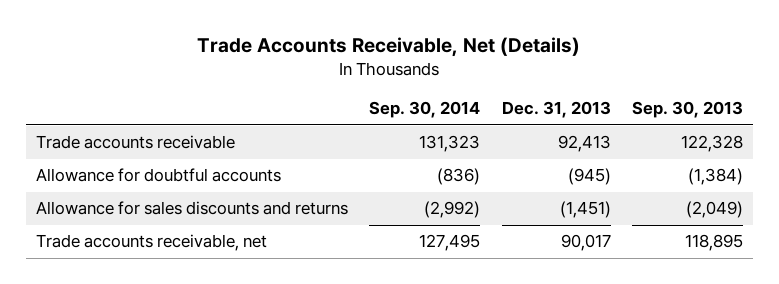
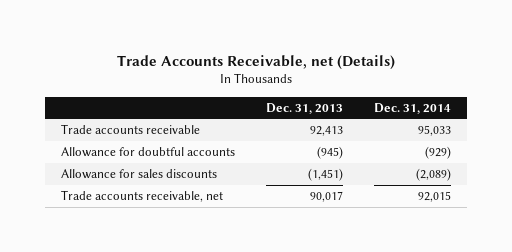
[197,37,581,58] Trade Accounts Receivable, Net (Details) -> [117,54,396,70] Trade Accounts Receivable, net (Details)
[369,101,481,119] Sep. 30, 2014 -> none
[631,101,743,119] Sep. 30, 2013 -> none
none -> [374,102,452,114] Dec. 31, 2014
[36,201,349,216] Allowance for sales discounts and returns -> [60,169,217,180] Allowance for sales discounts

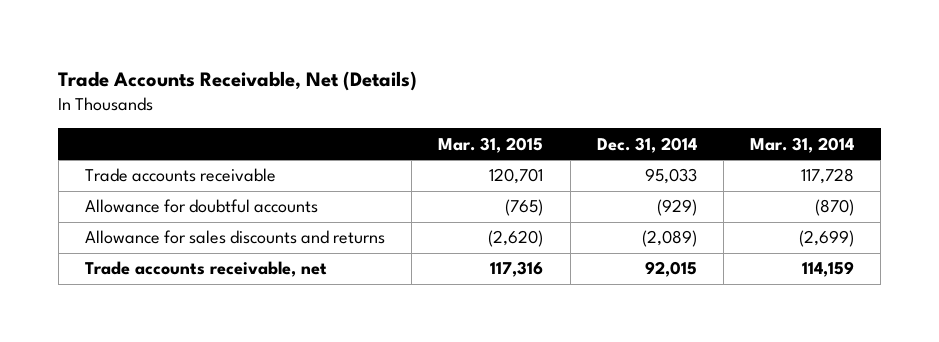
[117,54,396,70] Trade Accounts Receivable, net (Details) -> [58,71,418,92] Trade Accounts Receivable, Net (Details)
[266,102,344,114] Dec. 31, 2013 -> none
none -> [438,136,544,153] Mar. 31, 2015
none -> [750,136,855,153] Mar. 31, 2014
[60,169,217,180] Allowance for sales discounts -> [85,230,386,245] Allowance for sales discounts and returns

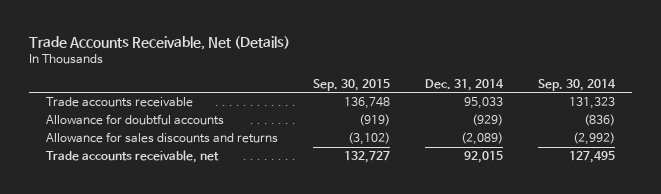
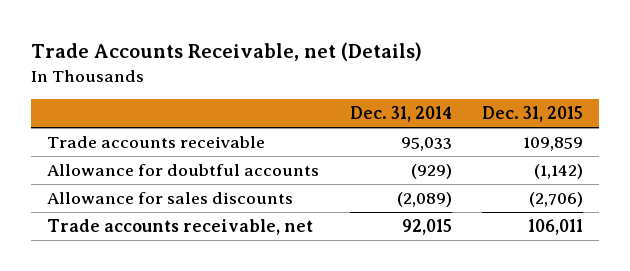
[28,35,290,50] Trade Accounts Receivable, Net (Details) -> [31,42,423,62] Trade Accounts Receivable, net (Details)
[313,78,391,91] Sep. 30, 2015 -> none
[537,78,616,91] Sep. 30, 2014 -> none
none -> [482,106,584,123] Dec. 31, 2015
[46,132,279,144] Allowance for sales discounts and returns -> [46,191,293,204] Allowance for sales discounts

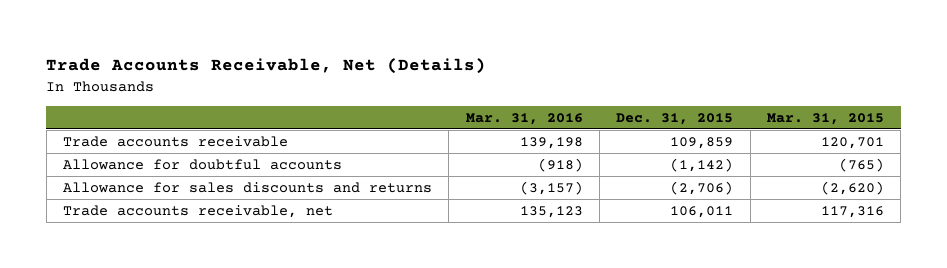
[31,42,423,62] Trade Accounts Receivable, net (Details) -> [46,58,487,75] Trade Accounts Receivable, Net (Details)
[349,106,452,123] Dec. 31, 2014 -> none
none -> [465,112,583,125] Mar. 31, 2016
none -> [766,112,884,125] Mar. 31, 2015
[46,191,293,204] Allowance for sales discounts -> [63,181,433,193] Allowance for sales discounts and returns

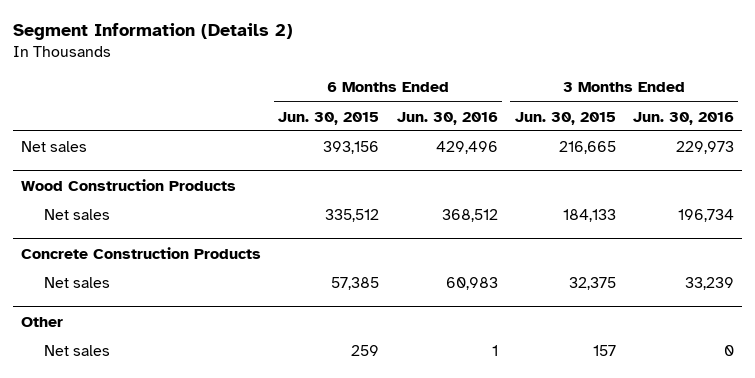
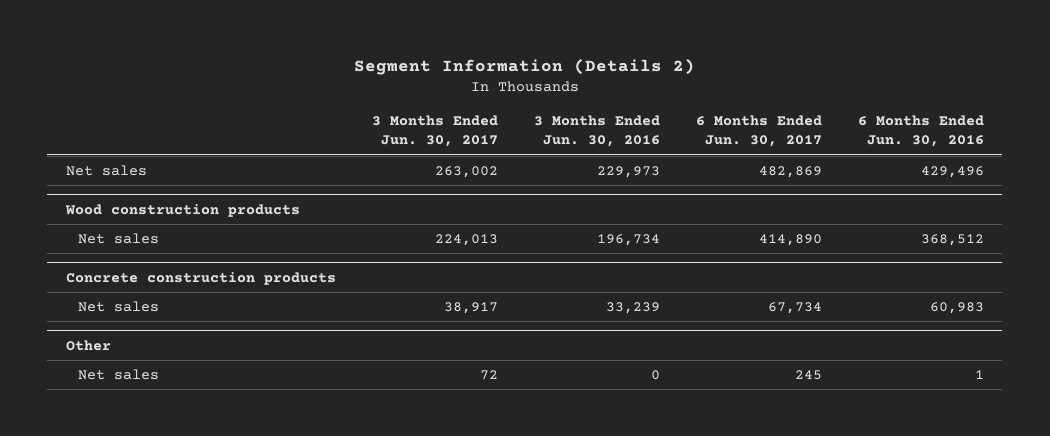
[278,111,380,125] Jun. 30, 2015 -> none
[514,111,616,125] Jun. 30, 2015 -> none
none -> [371,115,498,148] 3 Months Ended Jun. 30, 2017
none -> [695,115,822,148] 6 Months Ended Jun. 30, 2017
[21,178,237,191] Wood Construction Products -> [64,203,300,217] Wood construction products
[21,246,262,259] Concrete Construction Products -> [65,271,336,285] Concrete construction products

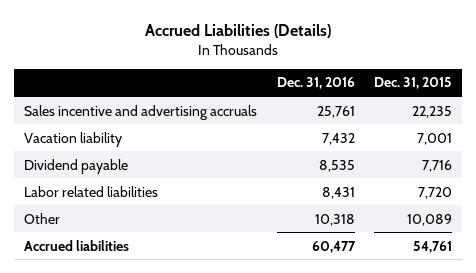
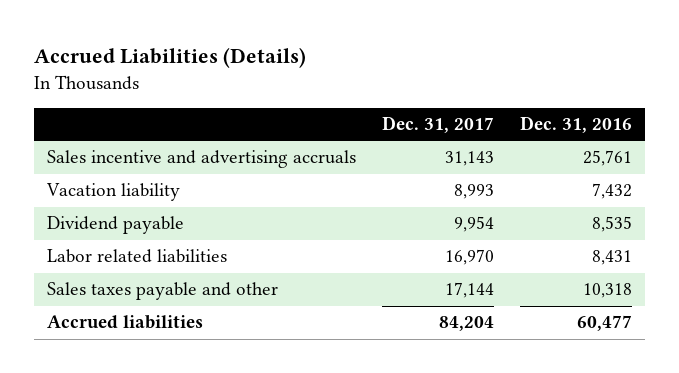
[374,77,453,90] Dec. 31, 2015 -> none
none -> [382,116,495,134] Dec. 31, 2017
[23,212,60,224] Other -> [47,282,279,301] Sales taxes payable and other

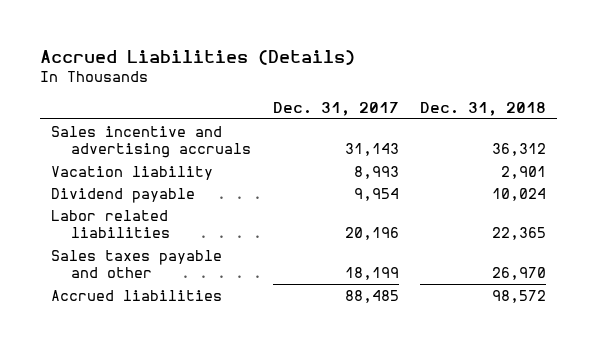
[520,116,633,134] Dec. 31, 2016 -> none
none -> [420,102,547,117] Dec. 31, 2018
[445,249,495,266] 16,970 -> [344,226,399,240] 20,196
[445,282,495,299] 17,144 -> [344,266,399,280] 18,199
[439,316,495,332] 84,204 -> [344,289,399,303] 88,485

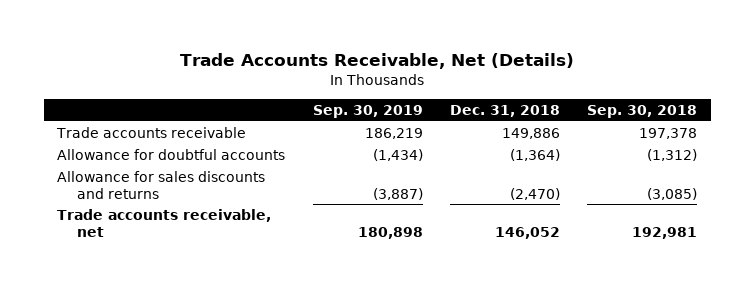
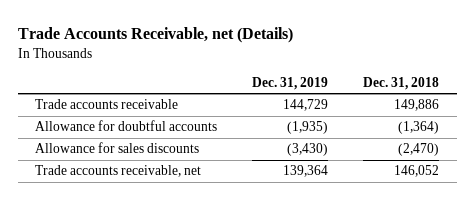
[180,52,575,69] Trade Accounts Receivable, Net (Details) -> [17,27,293,44] Trade Accounts Receivable, net (Details)
[312,105,423,119] Sep. 30, 2019 -> none
[587,105,698,119] Sep. 30, 2018 -> none
none -> [252,76,329,90] Dec. 31, 2019
[57,171,266,199] Allowance for sales discounts and returns -> [35,142,200,154] Allowance for sales discounts

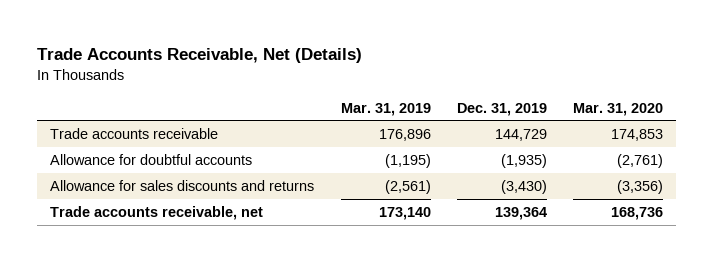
[17,27,293,44] Trade Accounts Receivable, net (Details) -> [37,48,363,64] Trade Accounts Receivable, Net (Details)
[363,76,440,90] Dec. 31, 2018 -> none
none -> [340,102,431,116] Mar. 31, 2019
none -> [572,102,663,116] Mar. 31, 2020
[35,142,200,154] Allowance for sales discounts -> [50,180,315,192] Allowance for sales discounts and returns

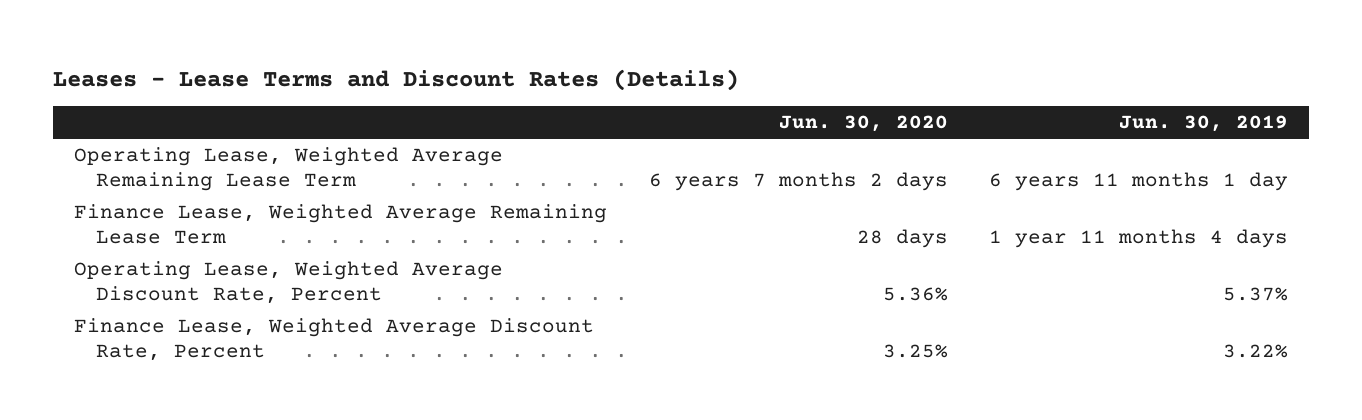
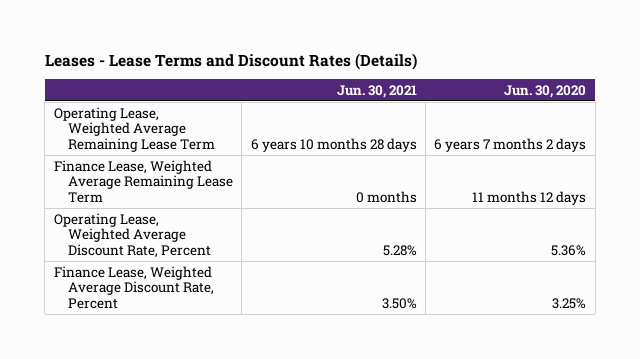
[1119,115,1289,133] Jun. 30, 2019 -> none
none -> [336,84,417,98] Jun. 30, 2021
[856,229,948,249] 28 days -> [472,190,587,205] 11 months 12 days

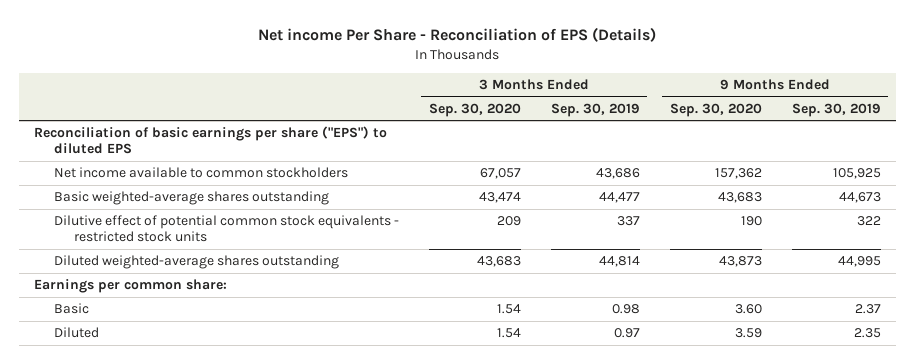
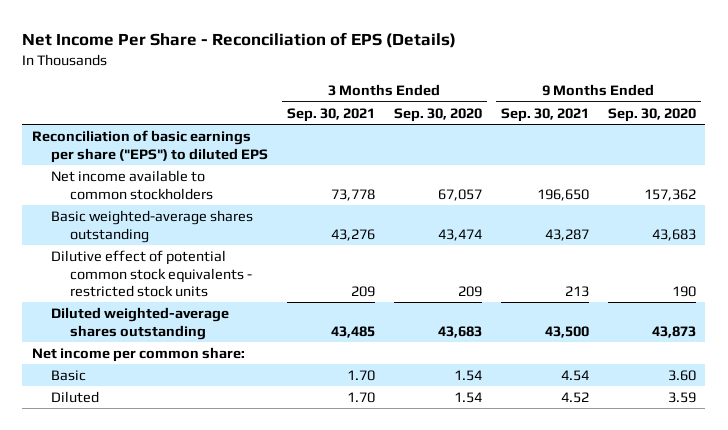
[258,27,657,43] Net income Per Share - Reconciliation of EPS (Details) -> [22,32,457,49] Net Income Per Share - Reconciliation of EPS (Details)
[550,102,640,117] Sep. 30, 2019 -> none
[791,102,881,117] Sep. 30, 2019 -> none
none -> [286,107,375,122] Sep. 30, 2021
none -> [500,107,589,122] Sep. 30, 2021
[33,279,227,294] Earnings per common share: -> [31,346,245,362] Net income per common share:

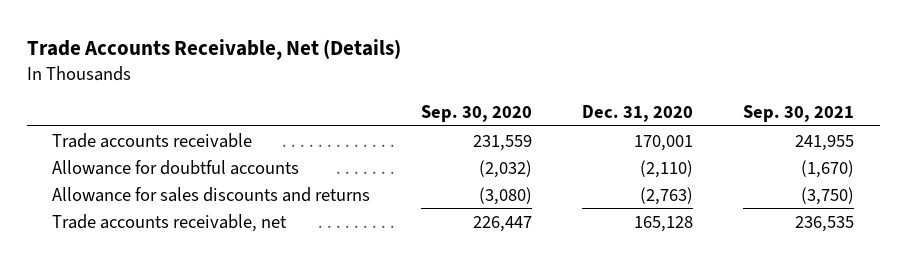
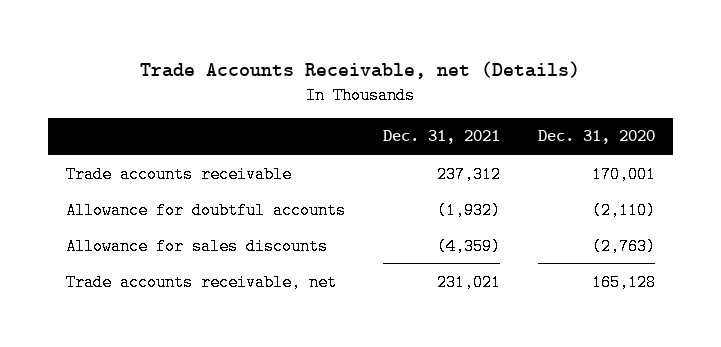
[26,39,401,61] Trade Accounts Receivable, Net (Details) -> [140,60,581,79] Trade Accounts Receivable, net (Details)
[420,105,532,123] Sep. 30, 2020 -> none
[743,105,855,123] Sep. 30, 2021 -> none
none -> [382,130,500,145] Dec. 31, 2021
[52,186,371,202] Allowance for sales discounts and returns -> [66,237,329,255] Allowance for sales discounts

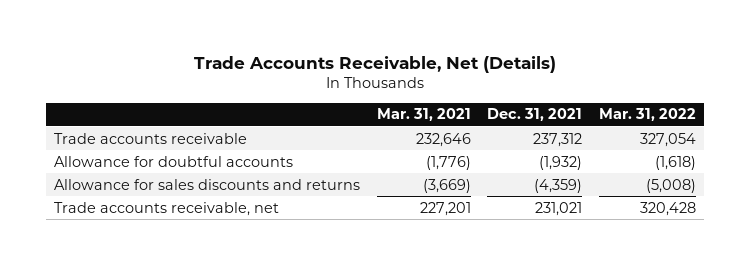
[140,60,581,79] Trade Accounts Receivable, net (Details) -> [193,55,556,73] Trade Accounts Receivable, Net (Details)
[537,130,655,145] Dec. 31, 2020 -> none
none -> [376,108,471,122] Mar. 31, 2021
none -> [598,108,696,122] Mar. 31, 2022
[66,237,329,255] Allowance for sales discounts -> [54,178,361,190] Allowance for sales discounts and returns

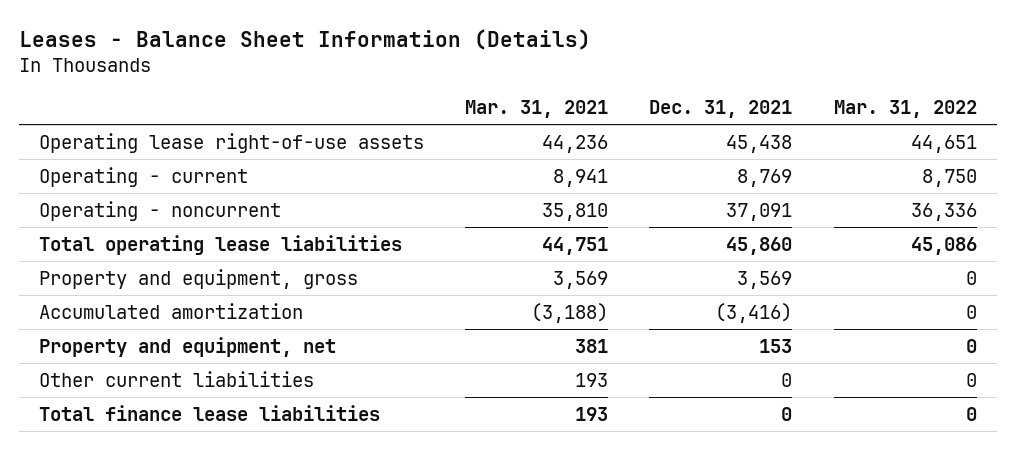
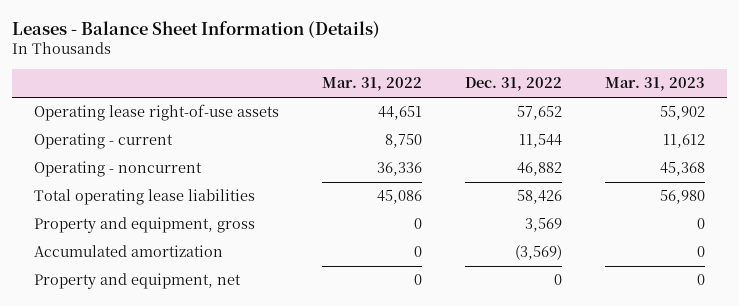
[465,99,609,118] Mar. 31, 2021 -> none
[649,99,793,118] Dec. 31, 2021 -> none
none -> [465,77,563,92] Dec. 31, 2022
none -> [605,77,706,92] Mar. 31, 2023
[39,370,315,387] Other current liabilities -> none
[39,404,381,421] Total finance lease liabilities -> none

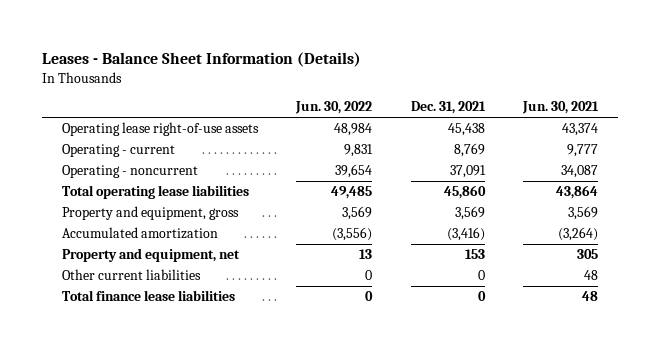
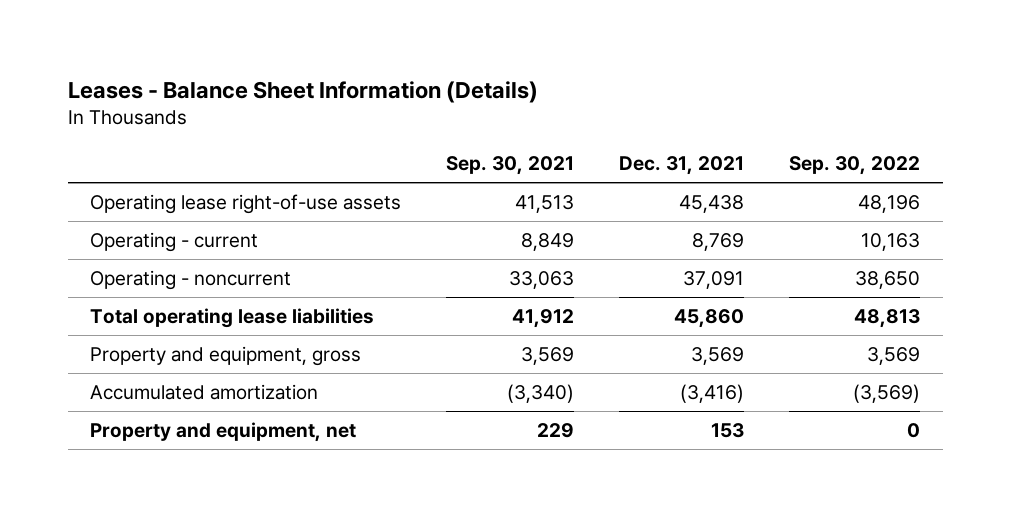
[295,101,373,115] Jun. 30, 2022 -> none
[522,101,600,115] Jun. 30, 2021 -> none
none -> [446,156,575,176] Sep. 30, 2021
none -> [789,156,921,176] Sep. 30, 2022
[61,269,201,281] Other current liabilities -> none
[61,290,235,302] Total finance lease liabilities -> none

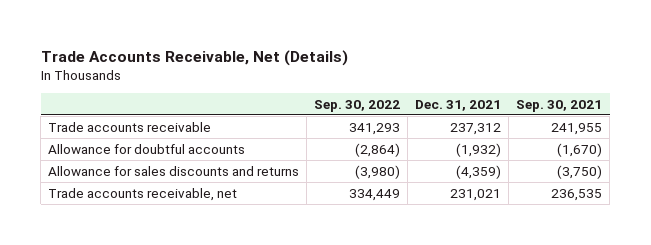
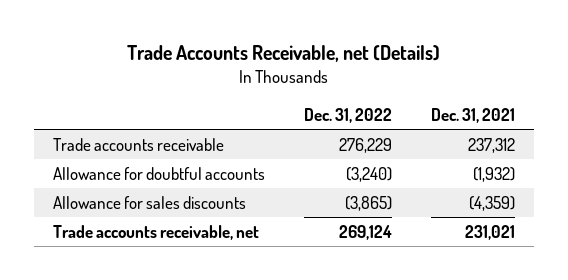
[40,49,348,66] Trade Accounts Receivable, Net (Details) -> [127,45,441,63] Trade Accounts Receivable, net (Details)
[314,99,401,112] Sep. 30, 2022 -> none
[516,99,603,112] Sep. 30, 2021 -> none
none -> [304,107,393,123] Dec. 31, 2022
[48,165,300,176] Allowance for sales discounts and returns -> [53,195,247,209] Allowance for sales discounts

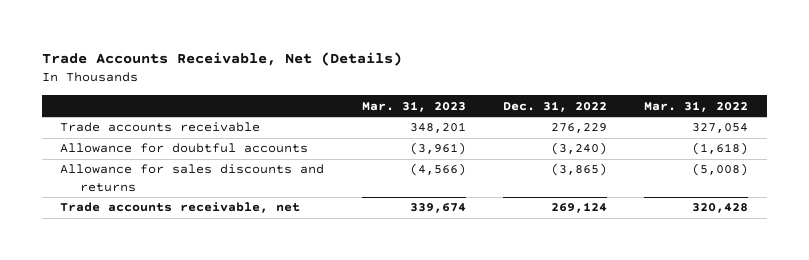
[127,45,441,63] Trade Accounts Receivable, net (Details) -> [41,52,402,67] Trade Accounts Receivable, Net (Details)
[430,107,515,123] Dec. 31, 2021 -> none
none -> [361,100,466,112] Mar. 31, 2023
none -> [644,100,749,112] Mar. 31, 2022
[53,195,247,209] Allowance for sales discounts -> [60,164,325,192] Allowance for sales discounts and returns

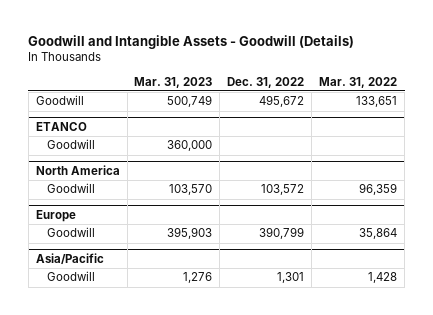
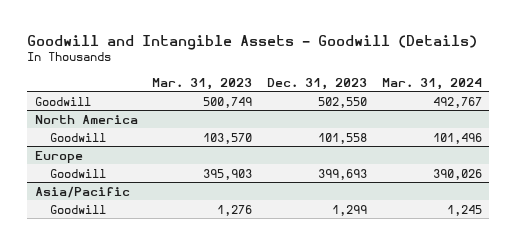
[227,76,305,88] Dec. 31, 2022 -> none
[319,76,398,88] Mar. 31, 2022 -> none
none -> [267,77,368,90] Dec. 31, 2023
none -> [381,77,482,90] Mar. 31, 2024
[35,122,87,132] ETANCO -> none
[47,139,96,150] Goodwill -> none

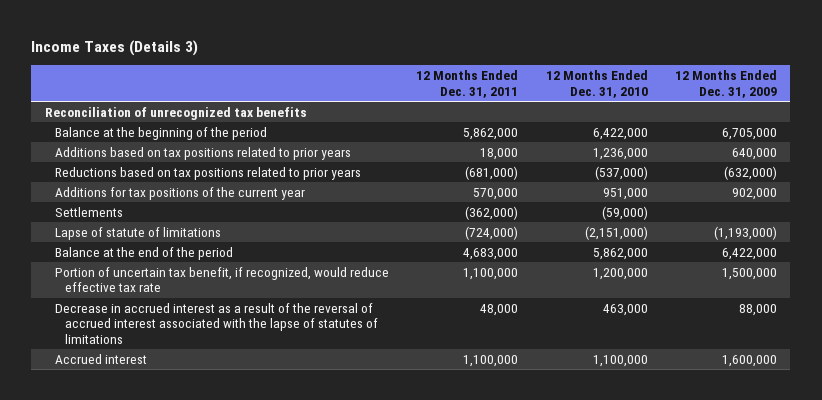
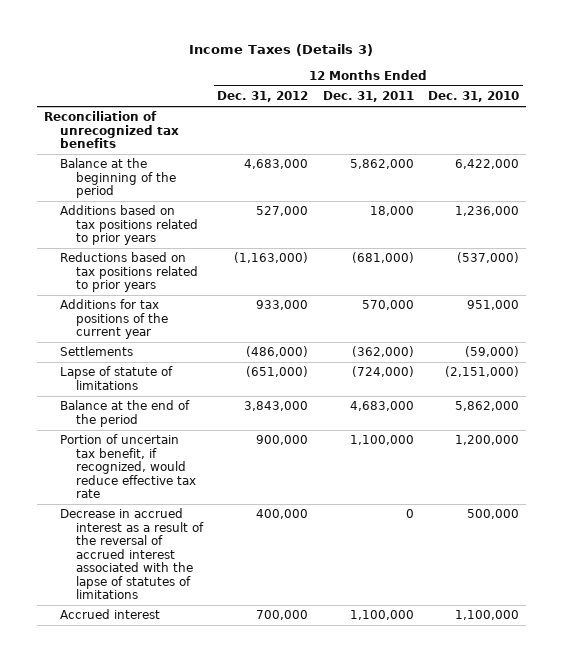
[674,70,777,98] 12 Months Ended Dec. 31, 2009 -> none
none -> [217,91,309,103] Dec. 31, 2012
[480,303,519,316] 48,000 -> [405,509,414,519] 0
[602,303,648,316] 463,000 -> [466,509,519,520] 500,000

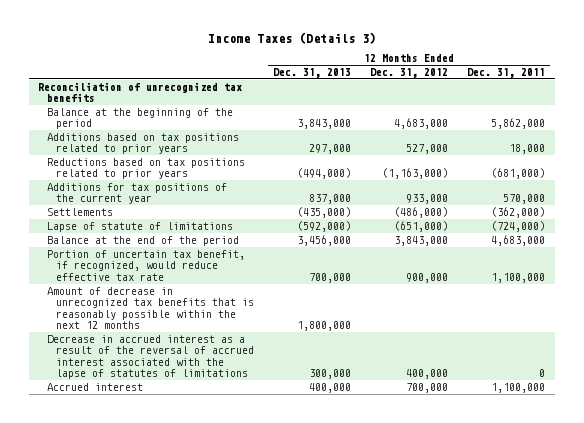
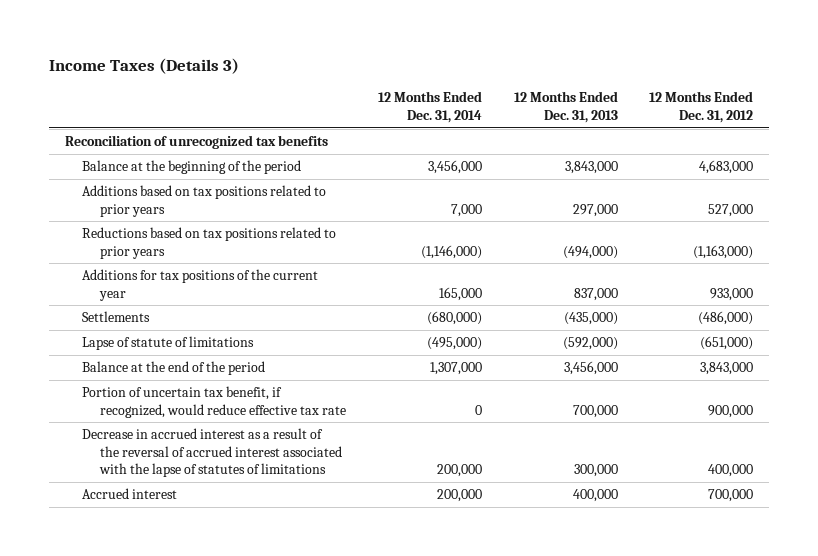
[467,68,546,79] Dec. 31, 2011 -> none
none -> [377,91,482,123] 12 Months Ended Dec. 31, 2014
[47,286,255,330] Amount of decrease in unrecognized tax benefits that is reasonably possible within the next 12 months -> none

